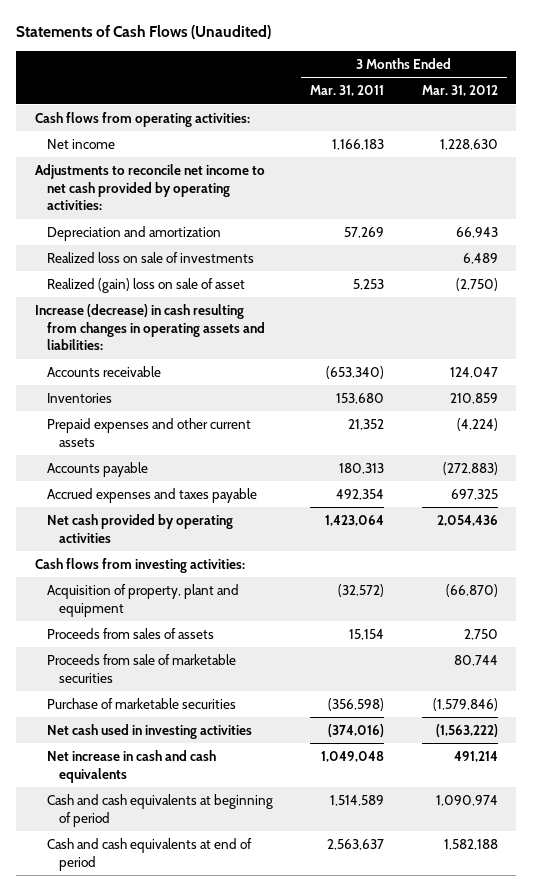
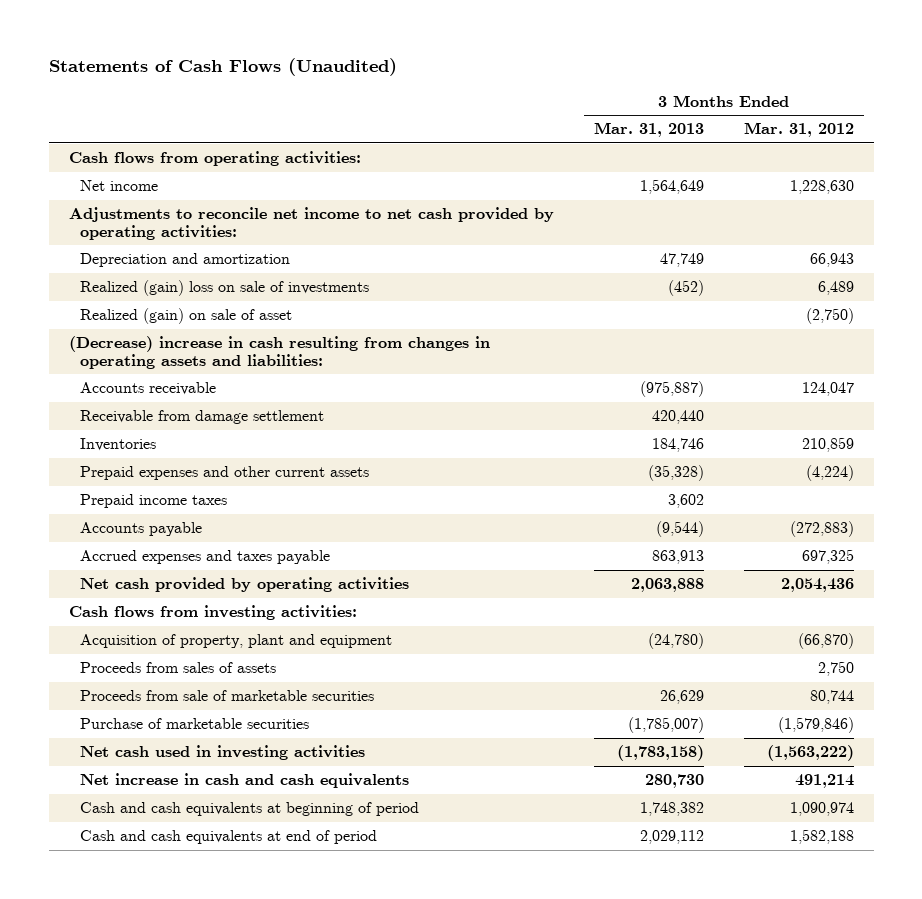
[310,85,385,97] Mar. 31, 2011 -> none
none -> [593,122,704,138] Mar. 31, 2013
[46,252,254,264] Realized loss on sale of investments -> [80,280,370,297] Realized (gain) loss on sale of investments
[46,278,245,294] Realized (gain) loss on sale of asset -> [80,308,293,325] Realized (gain) on sale of asset
[34,304,265,351] Increase (decrease) in cash resulting from changes in operating assets and liabilities: -> [68,336,490,370] (Decrease) increase in cash resulting from changes in operating assets and liabilities:
none -> [80,410,325,425] Receivable from damage settlement
none -> [80,494,228,509] Prepaid income taxes

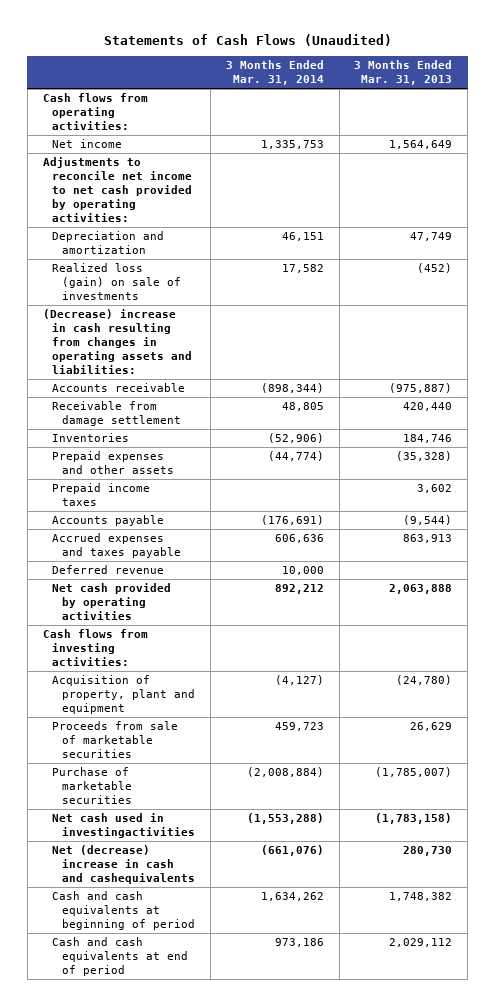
[743,122,854,138] Mar. 31, 2012 -> none
none -> [225,60,324,86] 3 Months Ended Mar. 31, 2014
[80,308,293,325] Realized (gain) on sale of asset -> none
[80,280,370,297] Realized (gain) loss on sale of investments -> [52,263,182,301] Realized loss (gain) on sale of investments
[80,466,370,481] Prepaid expenses and other current assets -> [52,451,175,475] Prepaid expenses and other assets
none -> [52,565,165,575] Deferred revenue
[80,662,277,674] Proceeds from sales of assets -> none
[80,745,366,761] Net cash used in investing activities -> [52,813,196,839] Net cash used in investingactivities
[80,773,410,789] Net increase in cash and cash equivalents -> [52,845,196,885] Net (decrease) increase in cash and cashequivalents

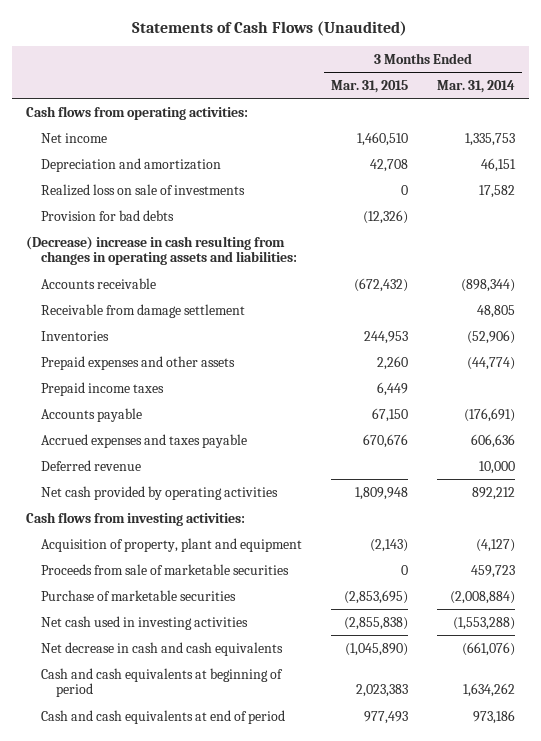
[354,60,453,86] 3 Months Ended Mar. 31, 2013 -> none
none -> [330,79,408,93] Mar. 31, 2015
[42,157,193,223] Adjustments to reconcile net income to net cash provided by operating activities: -> none
[52,263,182,301] Realized loss (gain) on sale of investments -> [41,183,246,196] Realized loss on sale of investments
none -> [41,209,175,221] Provision for bad debts
[52,813,196,839] Net cash used in investingactivities -> [41,615,249,630] Net cash used in investing activities
[52,845,196,885] Net (decrease) increase in cash and cashequivalents -> [41,641,284,656] Net decrease in cash and cash equivalents

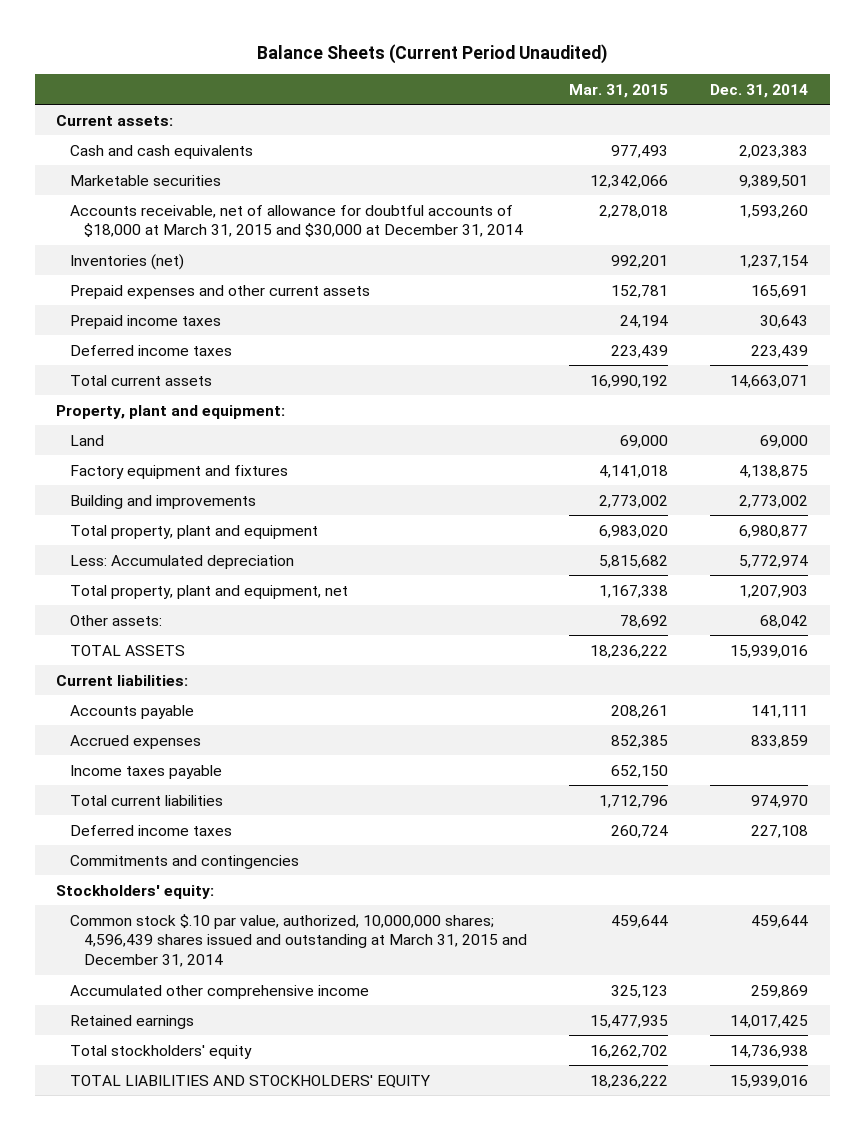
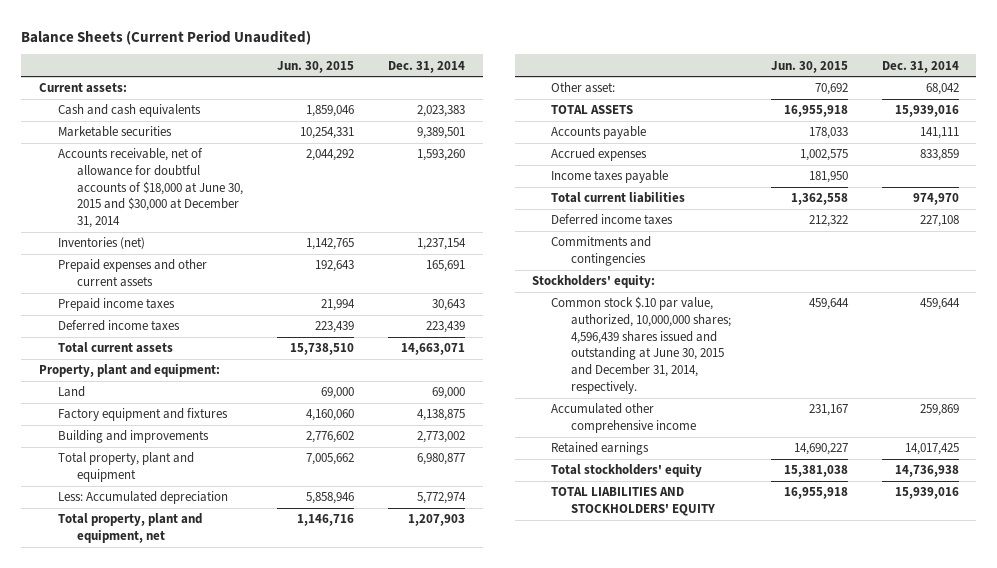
[568,83,668,98] Mar. 31, 2015 -> none
none -> [277,60,355,73] Jun. 30, 2015
[69,204,523,238] Accounts receivable, net of allowance for doubtful accounts of $18,000 at March 31, 2015 and $30,000 at December 31, 2014 -> [57,148,244,229] Accounts receivable, net of allowance for doubtful accounts of $18,000 at June 30, 2015 and $30,000 at December 31, 2014
[69,614,162,626] Other assets: -> [551,82,616,94] Other asset:
[56,674,189,686] Current liabilities: -> none
[69,913,527,968] Common stock $.10 par value, authorized, 10,000,000 shares; 4,596,439 shares issued and outstanding at March 31, 2015 and December 31, 2014 -> [551,296,731,394] Common stock $.10 par value, authorized, 10,000,000 shares; 4,596,439 shares issued and outstanding at June 30, 2015 and December 31, 2014, respectively.

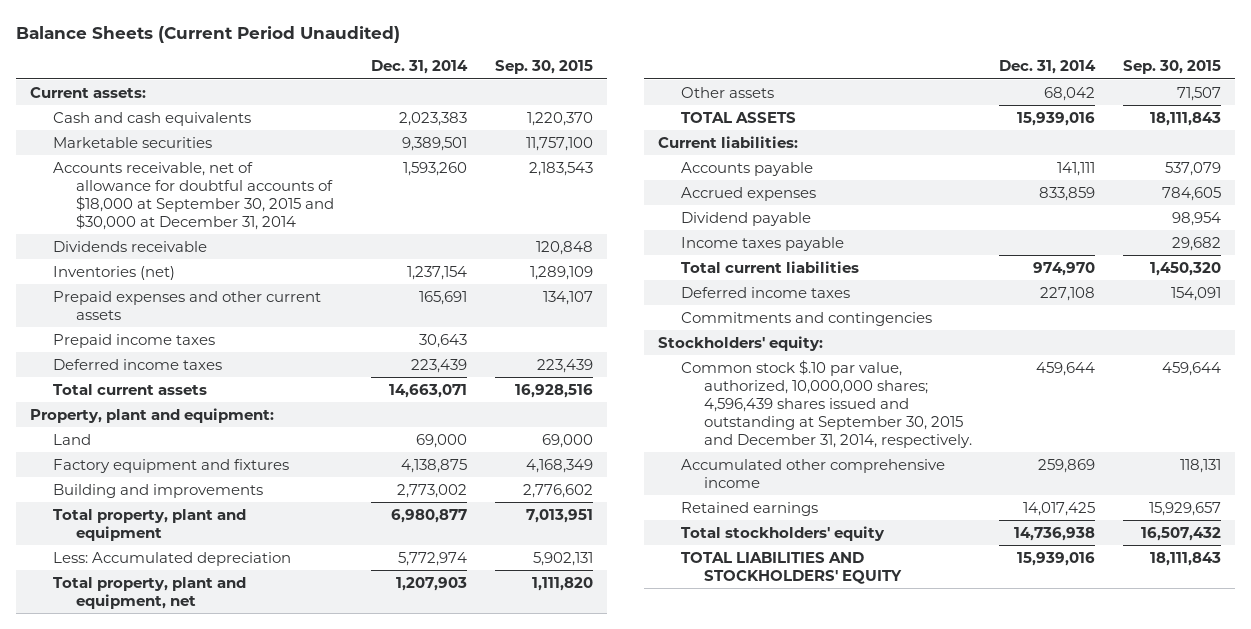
[277,60,355,73] Jun. 30, 2015 -> none
none -> [494,60,593,75] Sep. 30, 2015
[57,148,244,229] Accounts receivable, net of allowance for doubtful accounts of $18,000 at June 30, 2015 and $30,000 at December 31, 2014 -> [52,161,334,231] Accounts receivable, net of allowance for doubtful accounts of $18,000 at September 30, 2015 and $30,000 at December 31, 2014
none -> [52,240,207,252] Dividends receivable
[551,82,616,94] Other asset: -> [680,86,774,98] Other assets
none -> [657,135,798,148] Current liabilities:
none -> [680,211,811,226] Dividend payable
[551,296,731,394] Common stock $.10 par value, authorized, 10,000,000 shares; 4,596,439 shares issued and outstanding at June 30, 2015 and December 31, 2014, respectively. -> [680,359,972,449] Common stock $.10 par value, authorized, 10,000,000 shares; 4,596,439 shares issued and outstanding at September 30, 2015 and December 31, 2014, respectively.

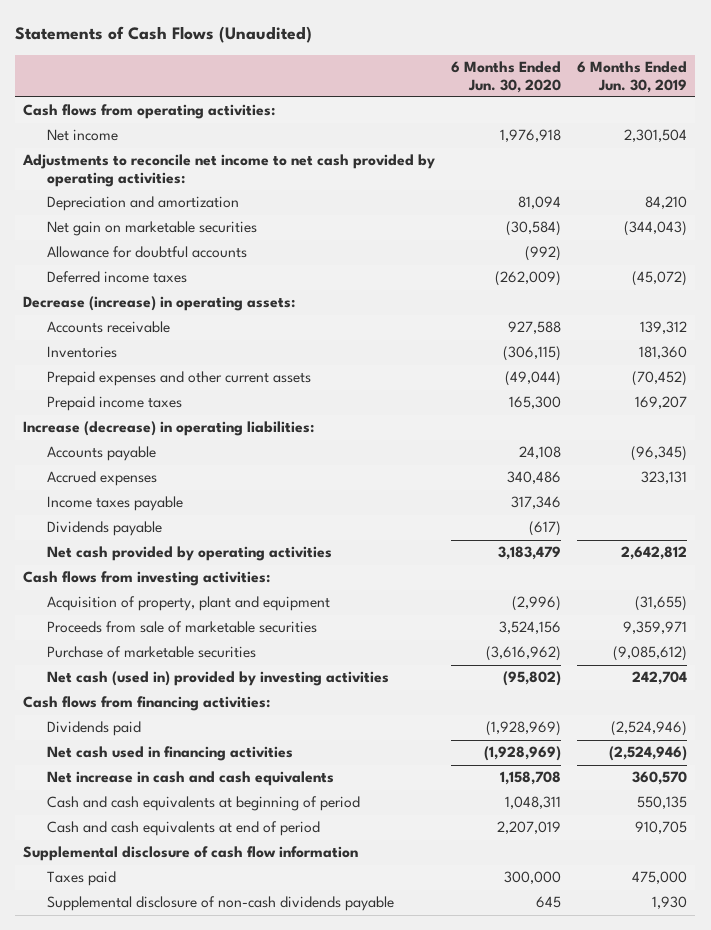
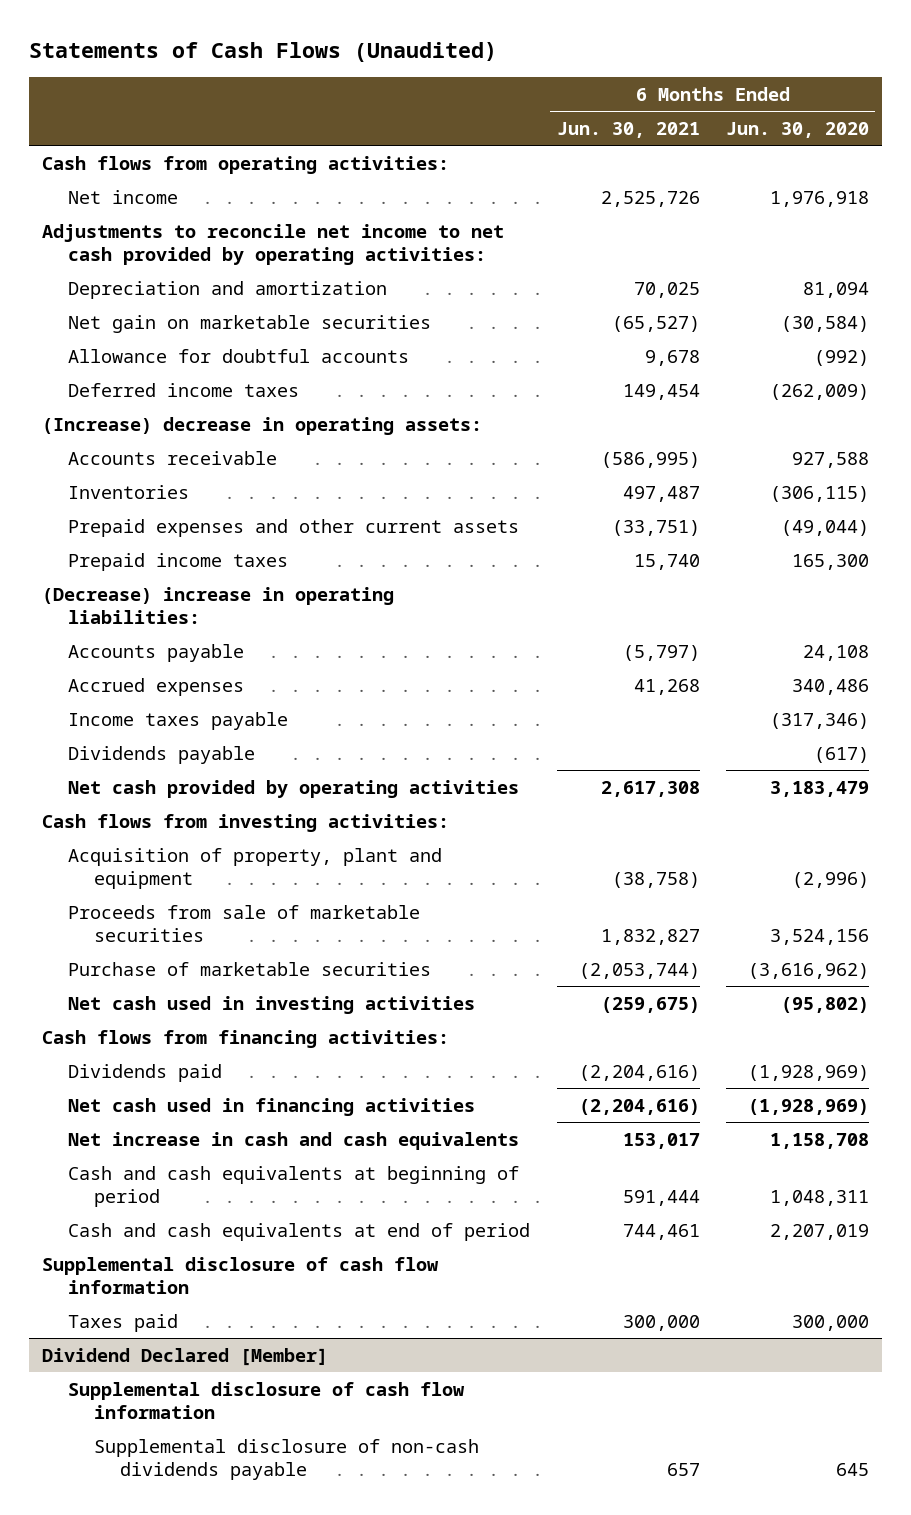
[577,61,688,93] 6 Months Ended Jun. 30, 2019 -> none
none -> [556,121,700,138] Jun. 30, 2021
[23,296,296,312] Decrease (increase) in operating assets: -> [42,416,483,435] (Increase) decrease in operating assets:
[23,421,315,437] Increase (decrease) in operating liabilities: -> [42,586,395,624] (Decrease) increase in operating liabilities:
[511,496,562,510] 317,346 -> [769,712,869,729] (317,346)
[46,671,389,687] Net cash (used in) provided by investing activities -> [68,995,476,1014] Net cash used in investing activities
none -> [42,1347,329,1366] Dividend Declared [Member]
none -> [68,1381,466,1419] Supplemental disclosure of cash flow information

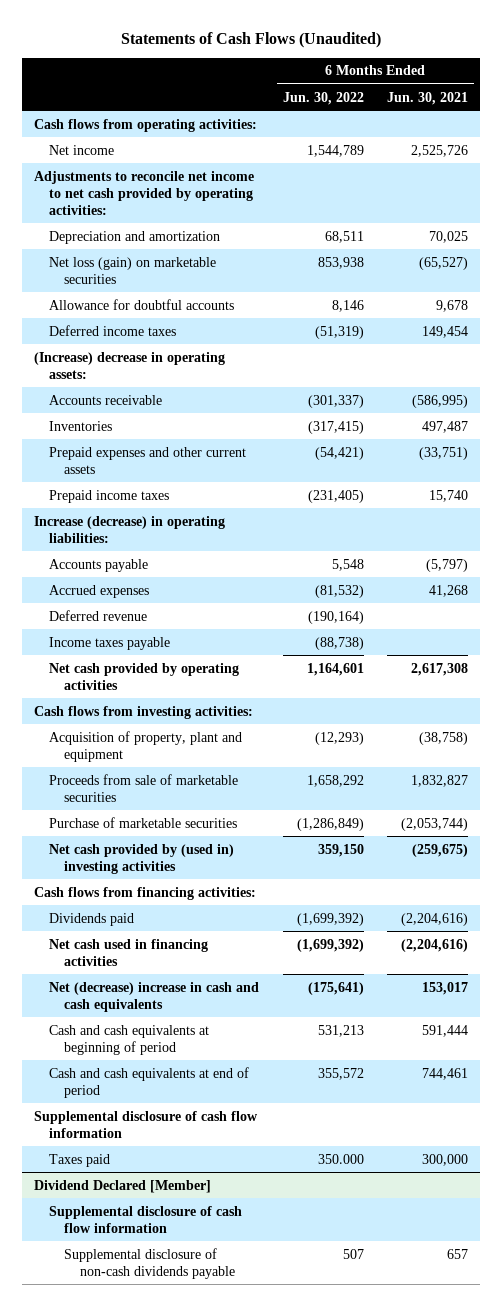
[725,121,869,138] Jun. 30, 2020 -> none
none -> [282,91,364,105] Jun. 30, 2022
[68,314,432,333] Net gain on marketable securities -> [49,256,217,284] Net loss (gain) on marketable securities
[42,586,395,624] (Decrease) increase in operating liabilities: -> [33,515,225,543] Increase (decrease) in operating liabilities:
none -> [49,609,148,621] Deferred revenue
[68,745,256,764] Dividends payable -> none
[68,995,476,1014] Net cash used in investing activities -> [49,843,235,874] Net cash provided by (used in) investing activities
[68,1131,520,1150] Net increase in cash and cash equivalents -> [49,981,260,1012] Net (decrease) increase in cash and cash equivalents

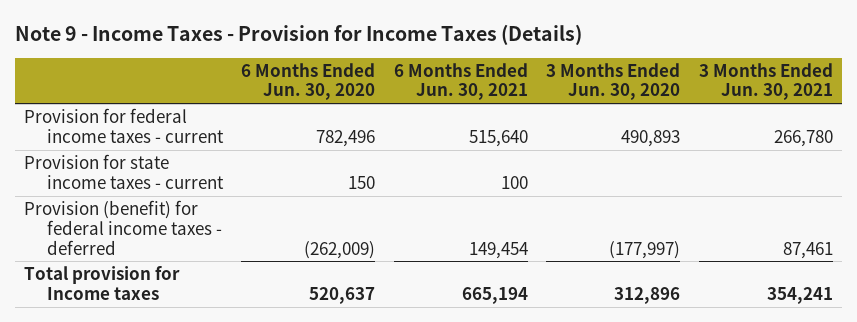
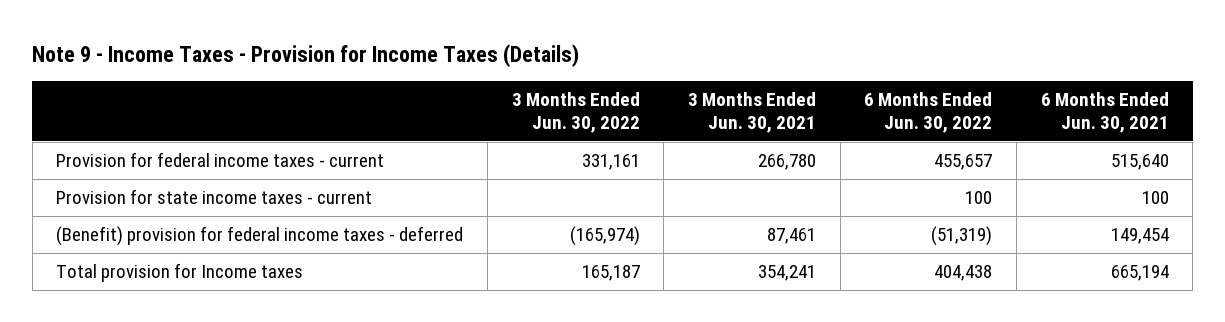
[241,62,376,101] 6 Months Ended Jun. 30, 2020 -> none
[546,62,681,101] 3 Months Ended Jun. 30, 2020 -> none
none -> [511,92,640,134] 3 Months Ended Jun. 30, 2022
none -> [864,92,993,134] 6 Months Ended Jun. 30, 2022
[24,200,222,255] Provision (benefit) for federal income taxes - deferred -> [56,226,464,247] (Benefit) provision for federal income taxes - deferred

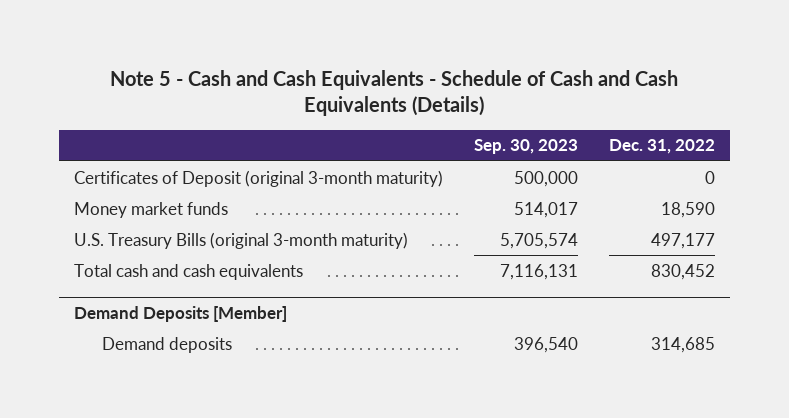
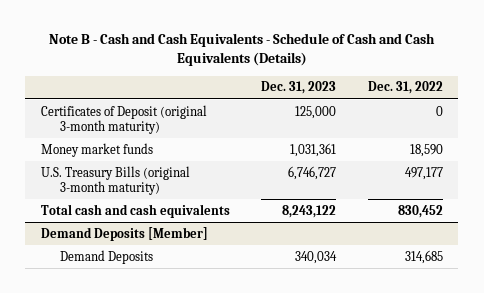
[110,69,679,117] Note 5 - Cash and Cash Equivalents - Schedule of Cash and Cash Equivalents (Details) -> [48,33,435,67] Note B - Cash and Cash Equivalents - Schedule of Cash and Cash Equivalents (Details)
[473,139,578,155] Sep. 30, 2023 -> none
none -> [261,81,337,95] Dec. 31, 2023
[101,336,232,353] Demand deposits -> [59,249,153,264] Demand Deposits

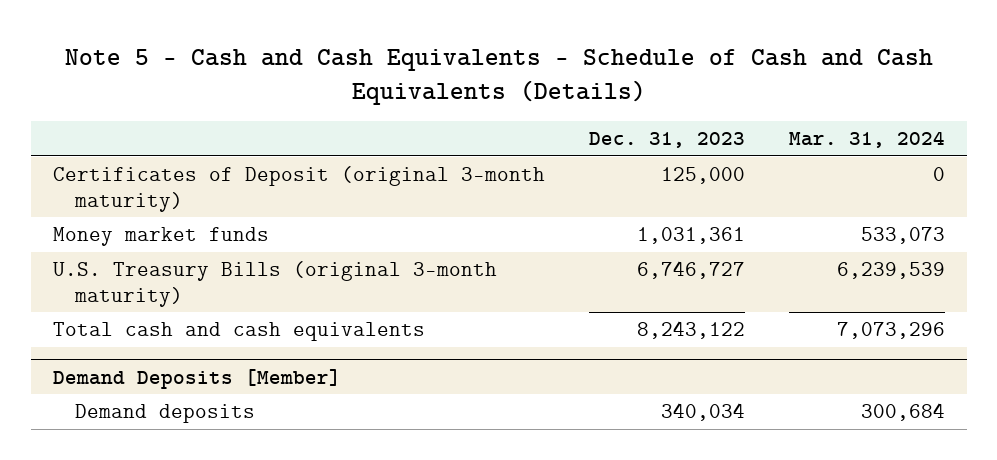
[48,33,435,67] Note B - Cash and Cash Equivalents - Schedule of Cash and Cash Equivalents (Details) -> [64,48,933,106] Note 5 - Cash and Cash Equivalents - Schedule of Cash and Cash Equivalents (Details)
[367,81,443,95] Dec. 31, 2022 -> none
none -> [788,131,945,149] Mar. 31, 2024
[59,249,153,264] Demand Deposits -> [75,403,256,423] Demand deposits

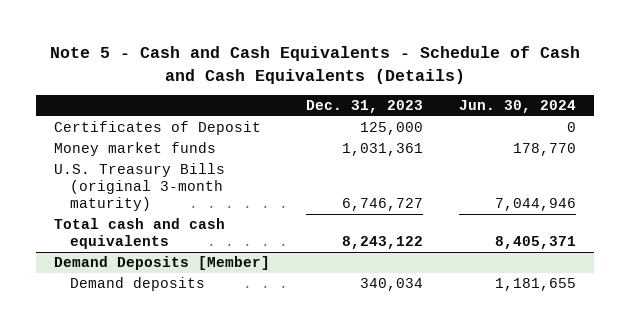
[788,131,945,149] Mar. 31, 2024 -> none
none -> [458,100,576,114] Jun. 30, 2024
[52,165,545,212] Certificates of Deposit (original 3-month maturity) -> [53,121,261,136] Certificates of Deposit

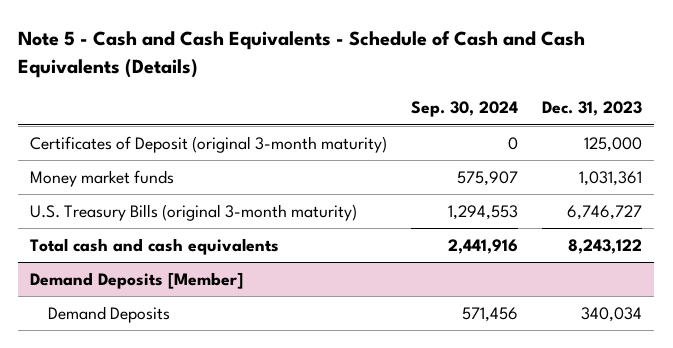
[458,100,576,114] Jun. 30, 2024 -> none
none -> [411,101,519,118] Sep. 30, 2024
[53,121,261,136] Certificates of Deposit -> [30,135,388,153] Certificates of Deposit (original 3-month maturity)
[69,277,205,292] Demand deposits -> [47,305,170,323] Demand Deposits

